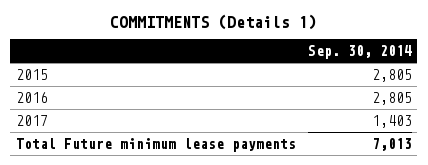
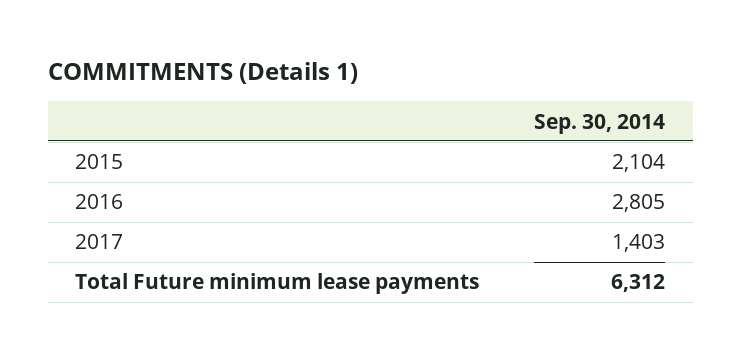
[371,68,412,82] 2,805 -> [612,154,666,173] 2,104
[371,137,412,151] 7,013 -> [611,274,666,293] 6,312

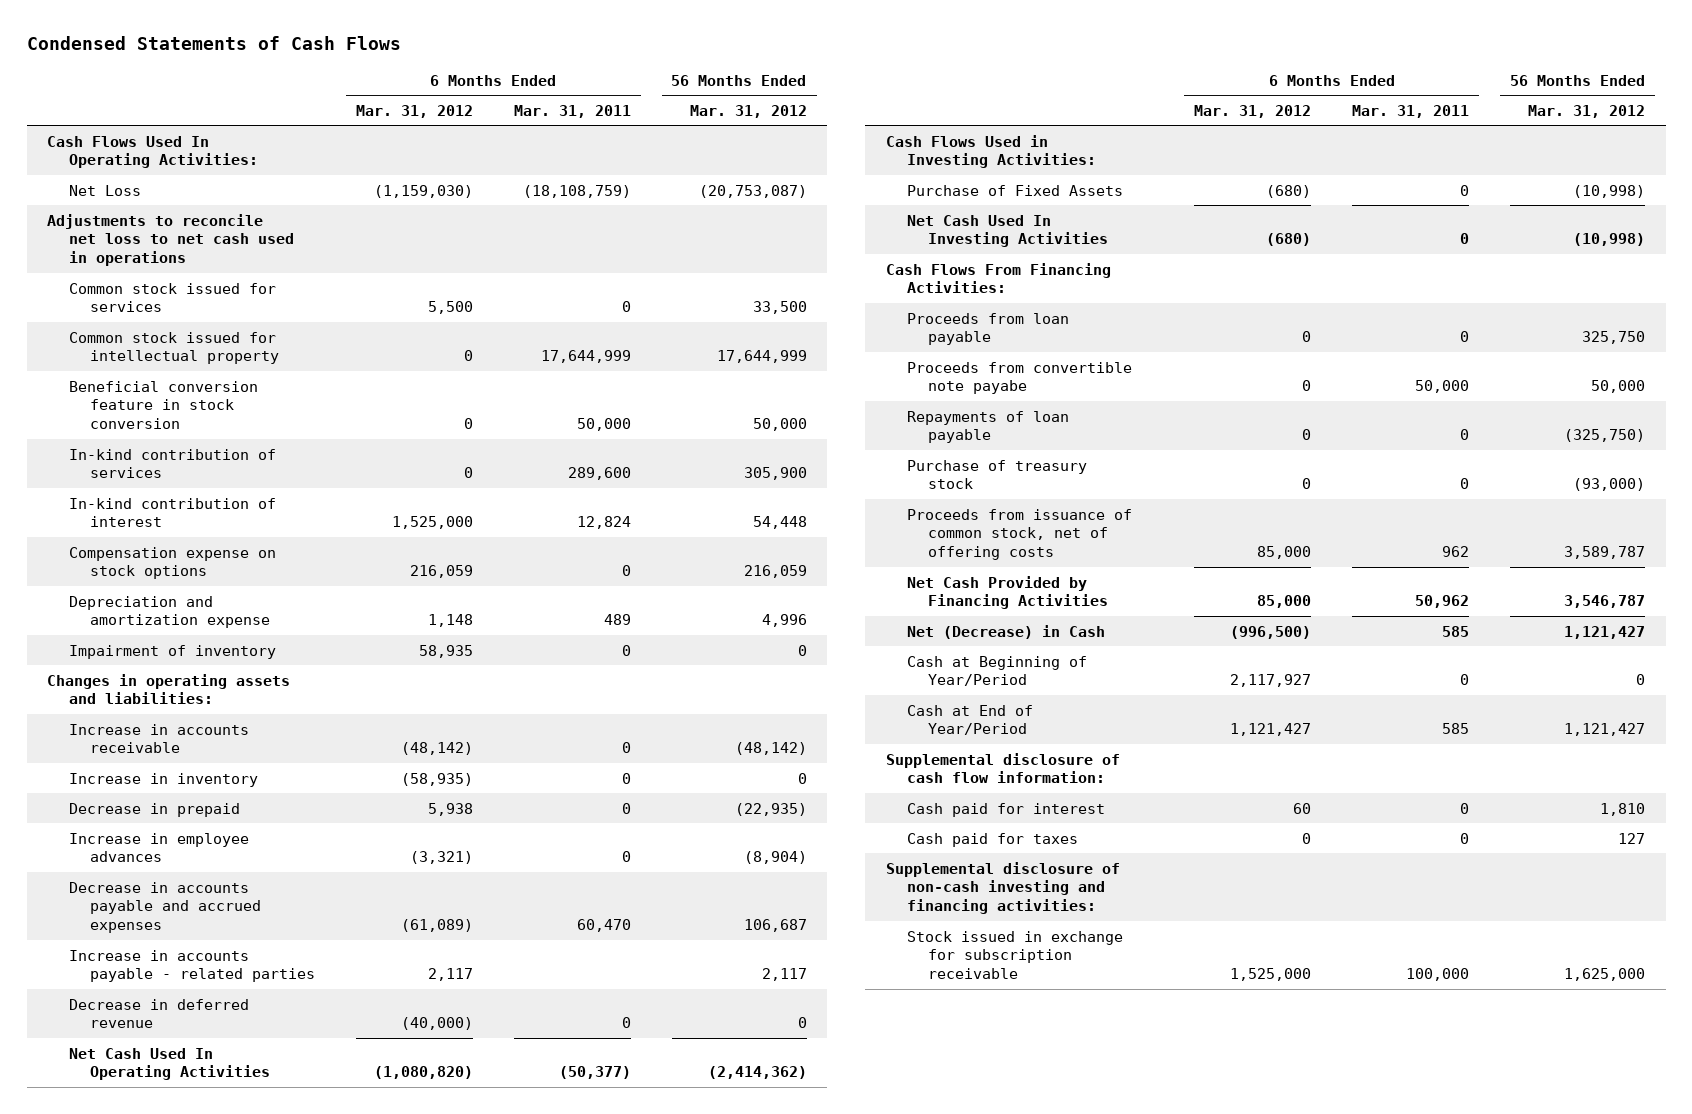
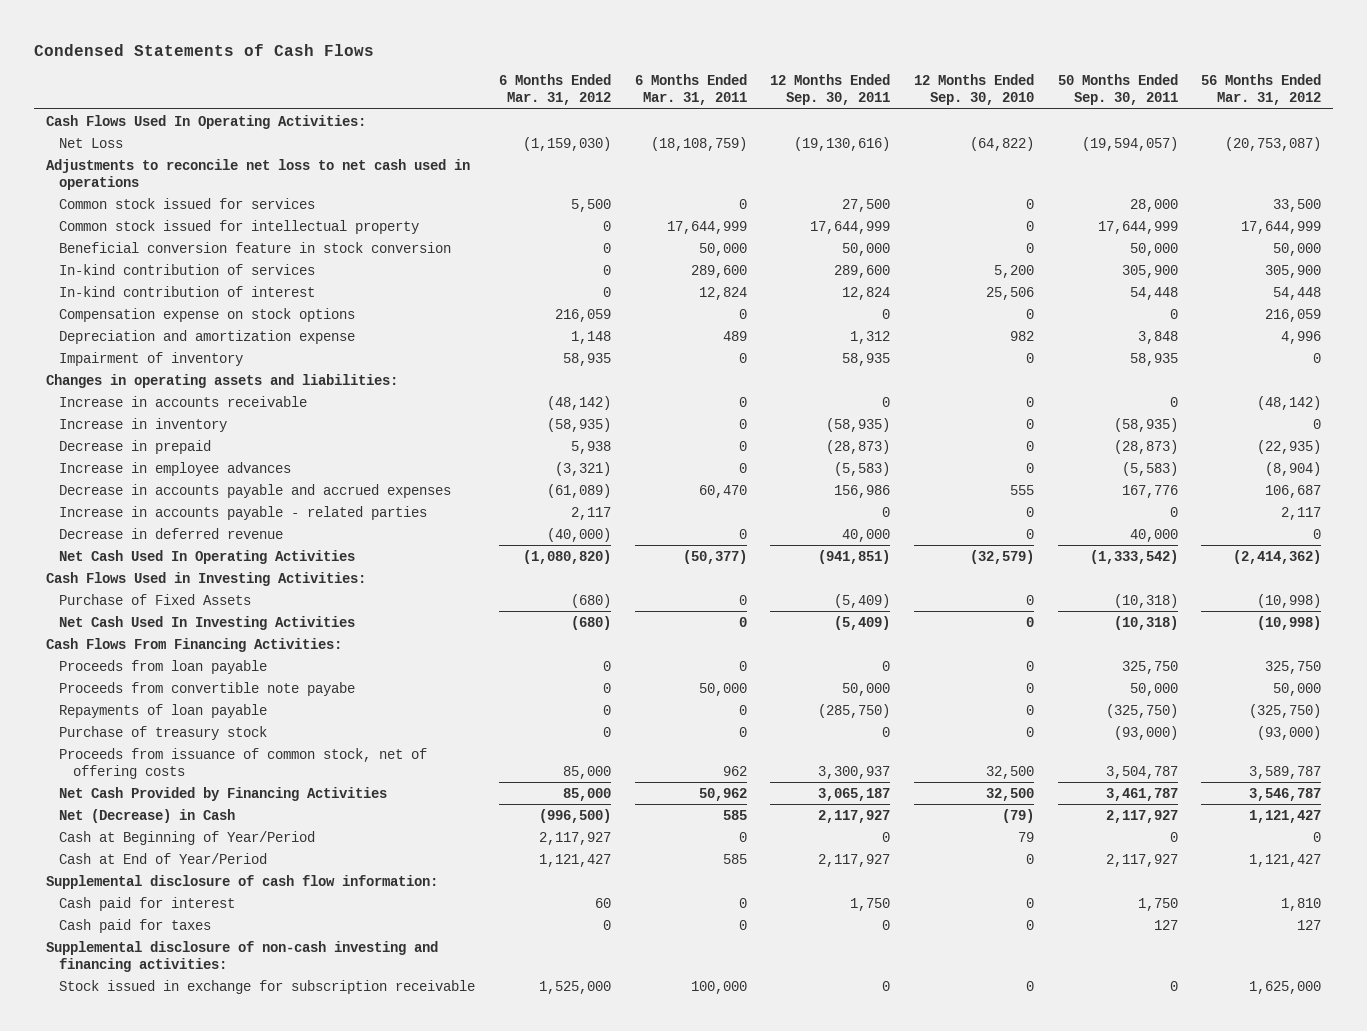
none -> [770,74,891,106] 12 Months Ended Sep. 30, 2011
none -> [913,74,1034,106] 12 Months Ended Sep. 30, 2010
none -> [1057,74,1178,106] 50 Months Ended Sep. 30, 2011
[391,516,473,530] 1,525,000 -> [603,286,612,297] 0

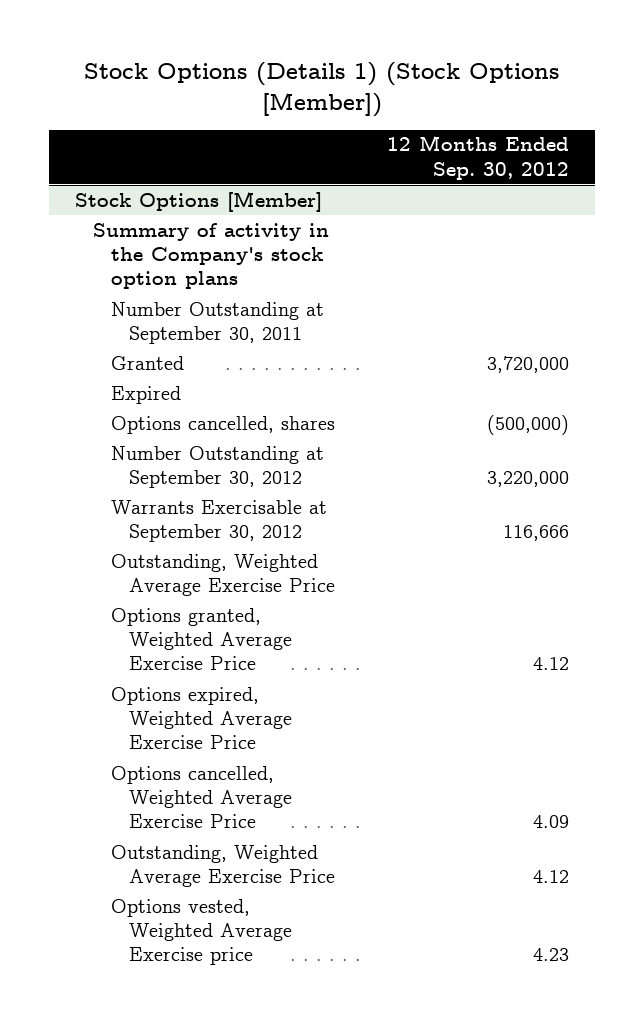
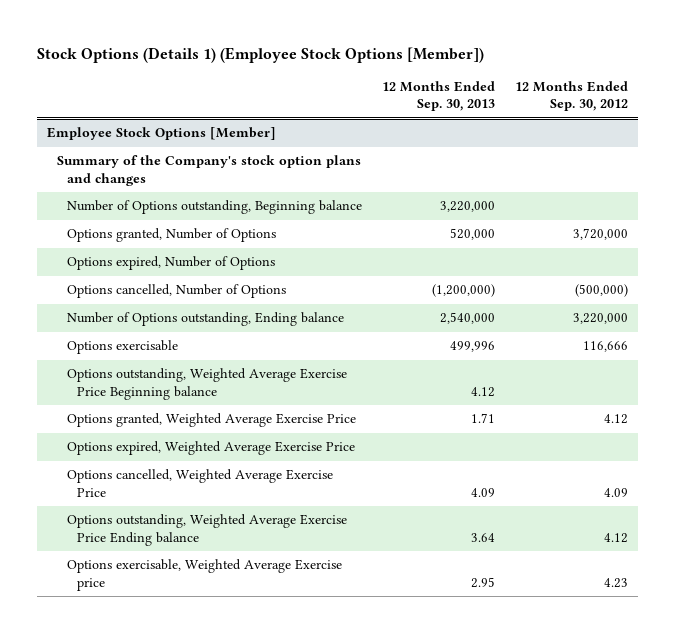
[84,62,560,117] Stock Options (Details 1) (Stock Options [Member]) -> [37,46,485,63] Stock Options (Details 1) (Employee Stock Options [Member])
none -> [381,80,495,112] 12 Months Ended Sep. 30, 2013
[74,190,322,212] Stock Options [Member] -> [47,127,277,141] Employee Stock Options [Member]
[93,222,330,290] Summary of activity in the Company's stock option plans -> [57,155,362,186] Summary of the Company's stock option plans and changes
[111,301,325,345] Number Outstanding at September 30, 2011 -> [66,200,362,215] Number of Options outstanding, Beginning balance
[111,355,185,370] Granted -> [66,228,276,243] Options granted, Number of Options
[111,385,182,404] Expired -> [66,256,275,271] Options expired, Number of Options
[111,415,336,434] Options cancelled, shares -> [66,284,286,299] Options cancelled, Number of Options
[111,445,325,489] Number Outstanding at September 30, 2012 -> [66,312,344,327] Number of Options outstanding, Ending balance
[111,499,328,543] Warrants Exercisable at September 30, 2012 -> [66,340,178,355] Options exercisable
[111,553,336,597] Outstanding, Weighted Average Exercise Price -> [66,368,347,400] Options outstanding, Weighted Average Exercise Price Beginning balance
[111,844,336,888] Outstanding, Weighted Average Exercise Price -> [66,514,347,546] Options outstanding, Weighted Average Exercise Price Ending balance
[111,898,293,966] Options vested, Weighted Average Exercise price -> [66,559,342,591] Options exercisable, Weighted Average Exercise price

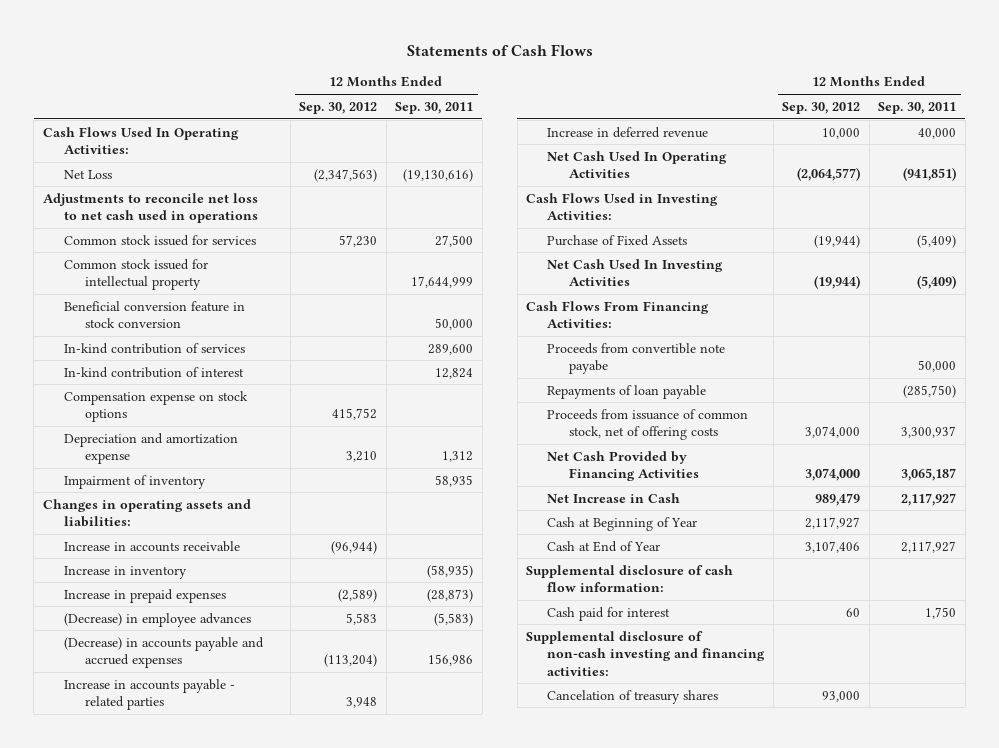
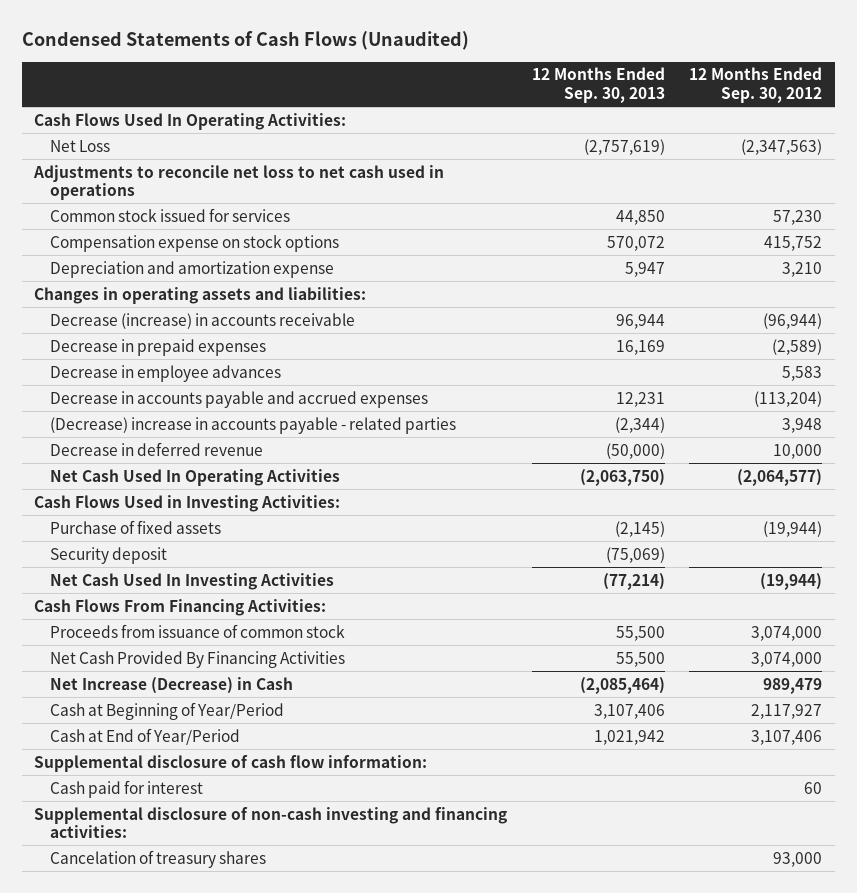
[406,43,593,56] Statements of Cash Flows -> [21,31,469,51] Condensed Statements of Cash Flows (Unaudited)
[395,101,474,114] Sep. 30, 2011 -> none
none -> [531,67,665,103] 12 Months Ended Sep. 30, 2013
[64,258,209,291] Common stock issued for intellectual property -> none
[64,300,246,329] Beneficial conversion feature in stock conversion -> none
[64,342,246,354] In-kind contribution of services -> none
[64,366,245,378] In-kind contribution of interest -> none
[64,474,207,489] Impairment of inventory -> none
[64,565,188,579] Increase in inventory -> none
[64,540,241,552] Increase in accounts receivable -> [50,312,356,329] Decrease (increase) in accounts receivable
[64,588,227,603] Increase in prepaid expenses -> [50,338,267,356] Decrease in prepaid expenses
[64,612,252,627] (Decrease) in employee advances -> [50,364,282,382] Decrease in employee advances
[64,636,265,669] (Decrease) in accounts payable and accrued expenses -> [50,390,429,408] Decrease in accounts payable and accrued expenses
[64,678,236,711] Increase in accounts payable - related parties -> [50,416,457,434] (Decrease) increase in accounts payable - related parties
[547,126,709,138] Increase in deferred revenue -> [50,441,264,456] Decrease in deferred revenue
[547,234,688,246] Purchase of Fixed Assets -> [50,519,222,534] Purchase of fixed assets
none -> [50,546,168,564] Security deposit
[547,342,726,375] Proceeds from convertible note payabe -> none
[547,384,707,399] Repayments of loan payable -> none
[547,408,749,441] Proceeds from issuance of common stock, net of offering costs -> [50,623,346,638] Proceeds from issuance of common stock
[547,450,699,482] Net Cash Provided by Financing Activities -> [50,650,346,668] Net Cash Provided By Financing Activities
[547,492,681,503] Net Increase in Cash -> [50,676,294,694] Net Increase (Decrease) in Cash
[547,516,698,531] Cash at Beginning of Year -> [50,701,285,720] Cash at Beginning of Year/Period
[547,540,661,552] Cash at End of Year -> [50,727,241,745] Cash at End of Year/Period

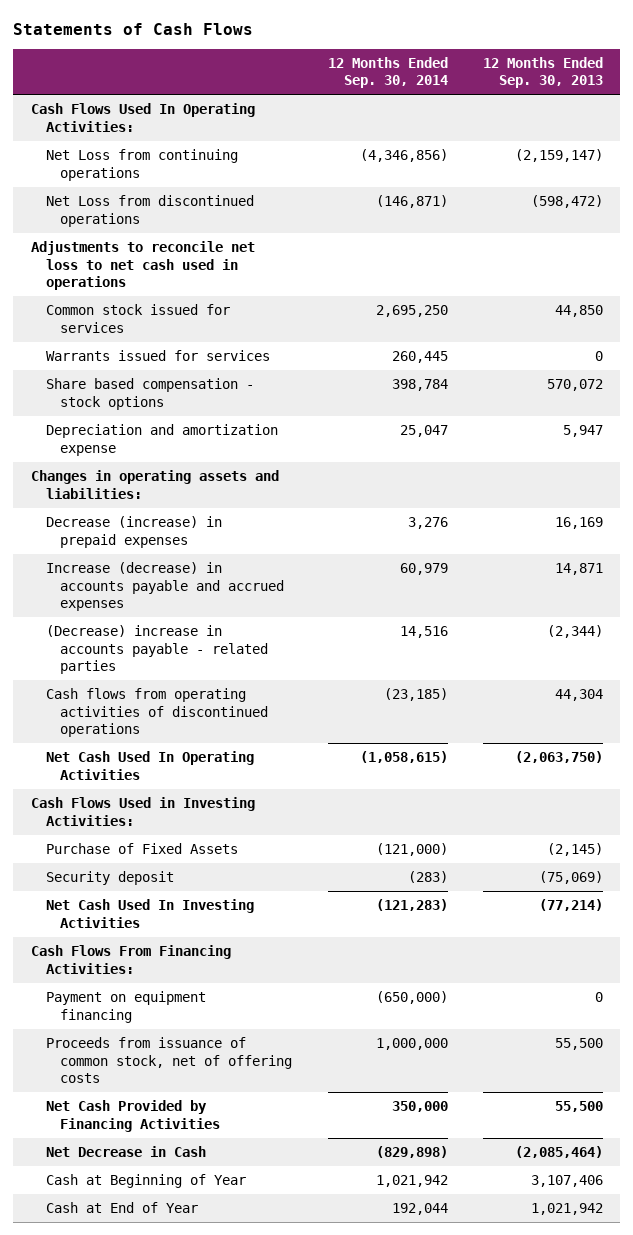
[21,31,469,51] Condensed Statements of Cash Flows (Unaudited) -> [12,22,253,35] Statements of Cash Flows
[689,67,823,103] 12 Months Ended Sep. 30, 2012 -> none
none -> [327,56,448,89] 12 Months Ended Sep. 30, 2014
[50,139,111,152] Net Loss -> none
none -> [45,149,238,181] Net Loss from continuing operations
none -> [45,195,254,227] Net Loss from discontinued operations
none -> [45,350,270,362] Warrants issued for services
[50,234,340,252] Compensation expense on stock options -> [45,378,254,410] Share based compensation - stock options
[50,312,356,329] Decrease (increase) in accounts receivable -> none
[50,364,282,382] Decrease in employee advances -> none
[50,338,267,356] Decrease in prepaid expenses -> [45,516,222,548] Decrease (increase) in prepaid expenses
[50,390,429,408] Decrease in accounts payable and accrued expenses -> [45,562,285,612] Increase (decrease) in accounts payable and accrued expenses
[615,391,665,407] 12,231 -> [554,563,603,576] 14,871
[50,441,264,456] Decrease in deferred revenue -> none
none -> [45,688,269,738] Cash flows from operating activities of discontinued operations
[50,519,222,534] Purchase of fixed assets -> [45,843,238,855] Purchase of Fixed Assets
[34,754,428,772] Supplemental disclosure of cash flow information: -> none
[50,779,204,798] Cash paid for interest -> none
[34,806,508,839] Supplemental disclosure of non-cash investing and financing activities: -> none
[50,849,267,868] Cancelation of treasury shares -> none
none -> [45,991,206,1023] Payment on equipment financing
[50,623,346,638] Proceeds from issuance of common stock -> [45,1037,293,1084] Proceeds from issuance of common stock, net of offering costs
[50,650,346,668] Net Cash Provided By Financing Activities -> [45,1100,221,1132] Net Cash Provided by Financing Activities
[50,676,294,694] Net Increase (Decrease) in Cash -> [45,1146,206,1158] Net Decrease in Cash
[50,701,285,720] Cash at Beginning of Year/Period -> [45,1174,246,1189] Cash at Beginning of Year
[50,727,241,745] Cash at End of Year/Period -> [45,1202,198,1214] Cash at End of Year

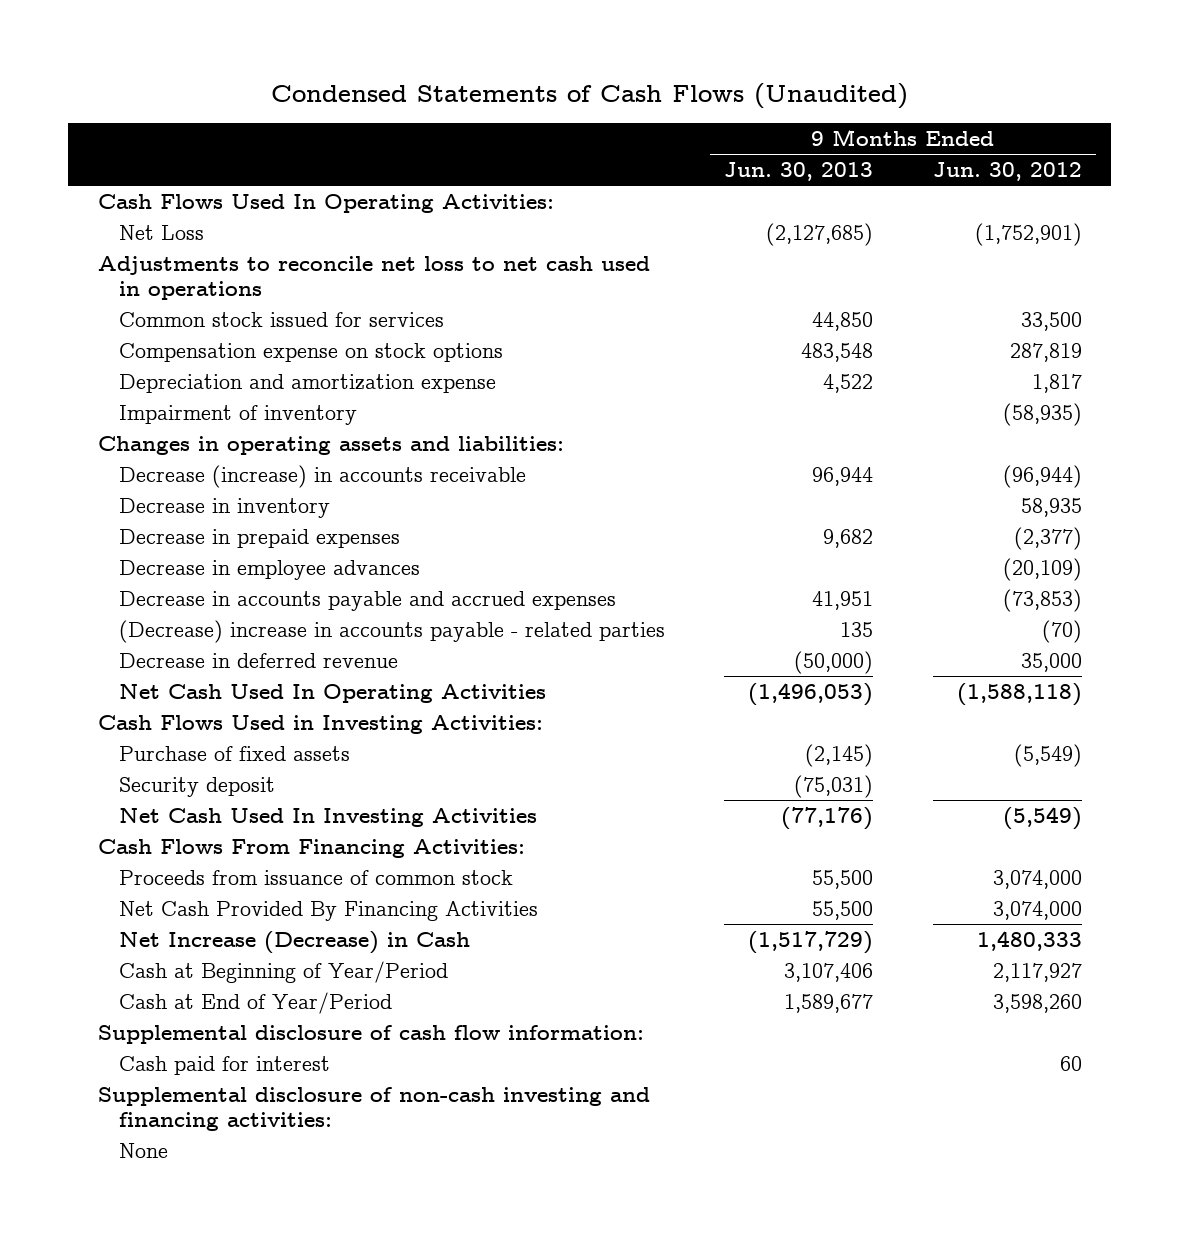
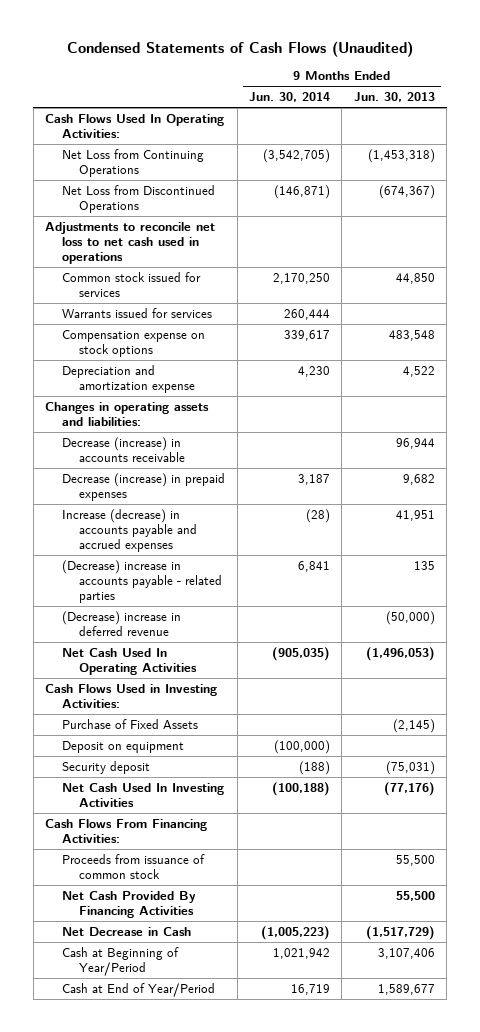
[932,162,1082,182] Jun. 30, 2012 -> none
none -> [248,92,330,103] Jun. 30, 2014
[119,225,205,241] Net Loss -> none
none -> [62,148,205,177] Net Loss from Continuing Operations
none -> [62,184,216,213] Net Loss from Discontinued Operations
none -> [62,307,213,318] Warrants issued for services
[119,405,358,426] Impairment of inventory -> none
[119,498,331,519] Decrease in inventory -> none
[119,560,421,581] Decrease in employee advances -> none
[119,529,401,549] Decrease in prepaid expenses -> [62,472,226,501] Decrease (increase) in prepaid expenses
[119,591,617,612] Decrease in accounts payable and accrued expenses -> [62,508,197,553] Increase (decrease) in accounts payable and accrued expenses
[119,653,399,669] Decrease in deferred revenue -> [62,610,182,636] (Decrease) increase in deferred revenue
[119,746,351,762] Purchase of fixed assets -> [62,718,199,729] Purchase of Fixed Assets
none -> [62,740,185,753] Deposit on equipment
[119,931,471,955] Net Increase (Decrease) in Cash -> [62,926,192,936] Net Decrease in Cash
[97,1025,644,1045] Supplemental disclosure of cash flow information: -> none
[119,1056,331,1076] Cash paid for interest -> none
[97,1087,650,1132] Supplemental disclosure of non-cash investing and financing activities: -> none
[119,1143,169,1159] None -> none

